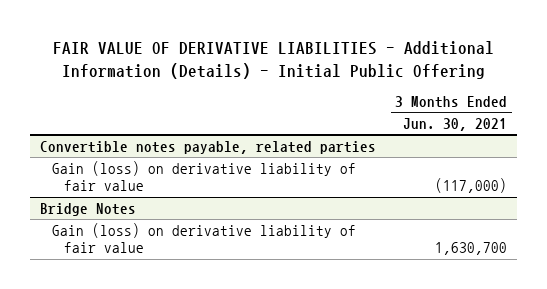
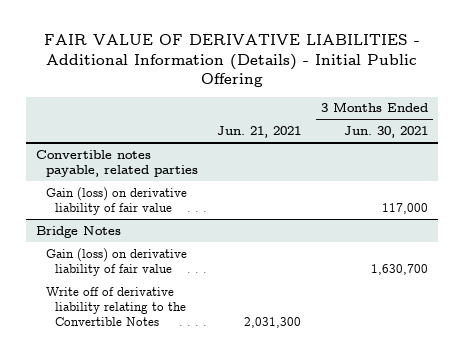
none -> [217,126,302,139] Jun. 21, 2021
[435,178,508,194] (117,000) -> [382,202,429,214] 117,000
none -> [45,286,187,327] Write off of derivative liability relating to the Convertible Notes

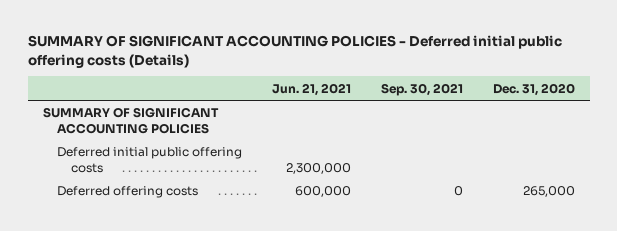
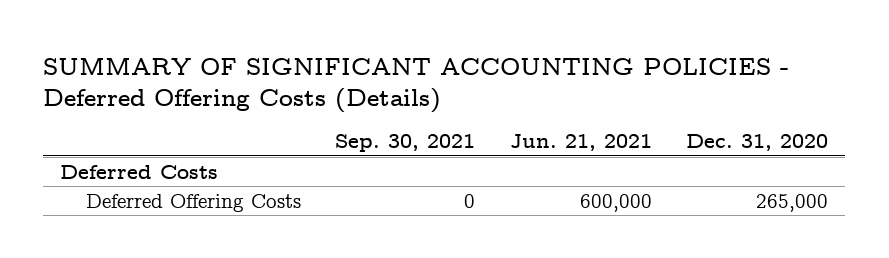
[27,35,562,68] SUMMARY OF SIGNIFICANT ACCOUNTING POLICIES - Deferred initial public offering costs (Details) -> [43,56,790,114] SUMMARY OF SIGNIFICANT ACCOUNTING POLICIES - Deferred Offering Costs (Details)
[42,107,219,134] SUMMARY OF SIGNIFICANT ACCOUNTING POLICIES -> none
[56,147,242,173] Deferred initial public offering costs -> none
none -> [60,164,219,179] Deferred Costs
[56,186,198,199] Deferred offering costs -> [85,193,301,212] Deferred Offering Costs

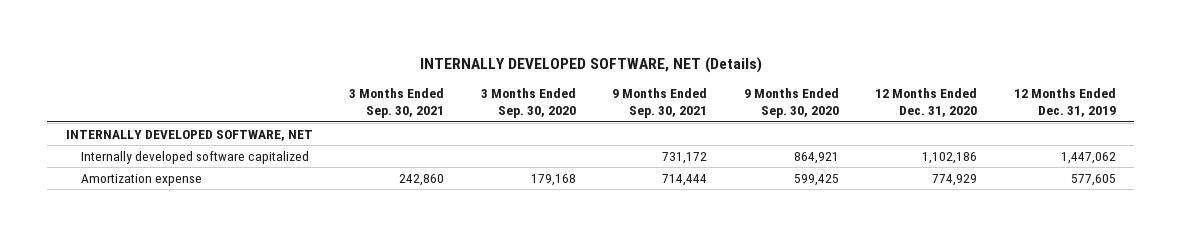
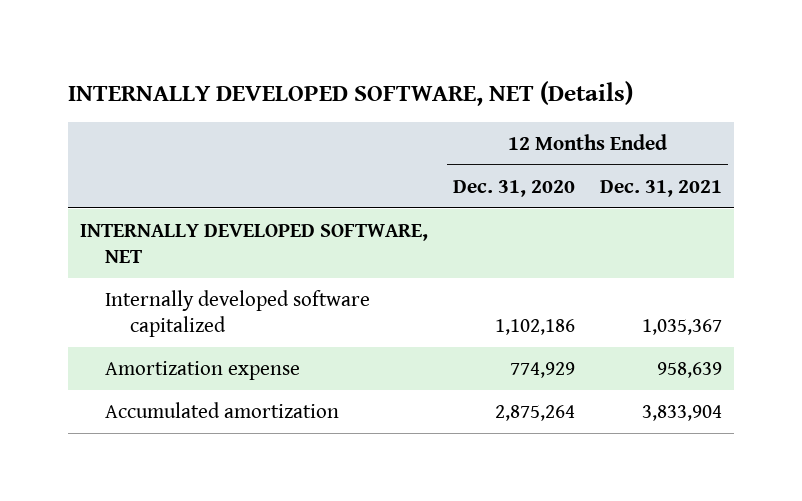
[349,88,445,119] 3 Months Ended Sep. 30, 2021 -> none
[480,88,576,119] 3 Months Ended Sep. 30, 2020 -> none
[612,88,708,119] 9 Months Ended Sep. 30, 2021 -> none
[743,88,839,119] 9 Months Ended Sep. 30, 2020 -> none
[1013,88,1116,118] 12 Months Ended Dec. 31, 2019 -> none
none -> [599,179,722,197] Dec. 31, 2021
none -> [105,402,340,419] Accumulated amortization

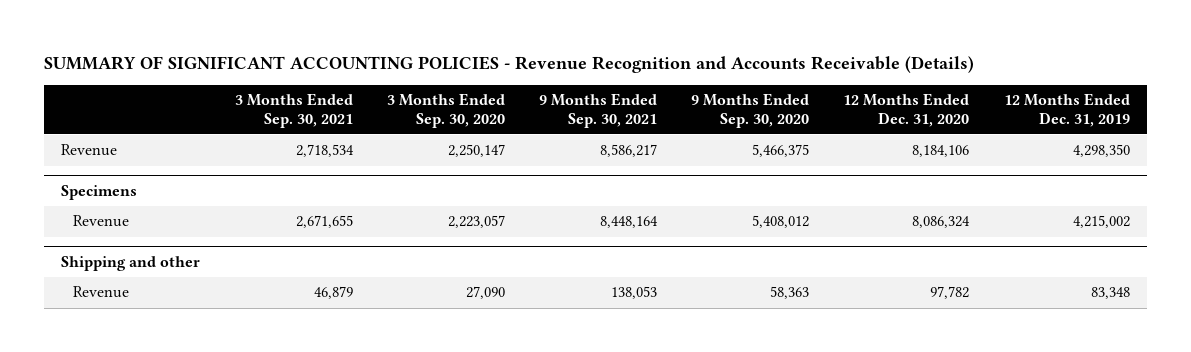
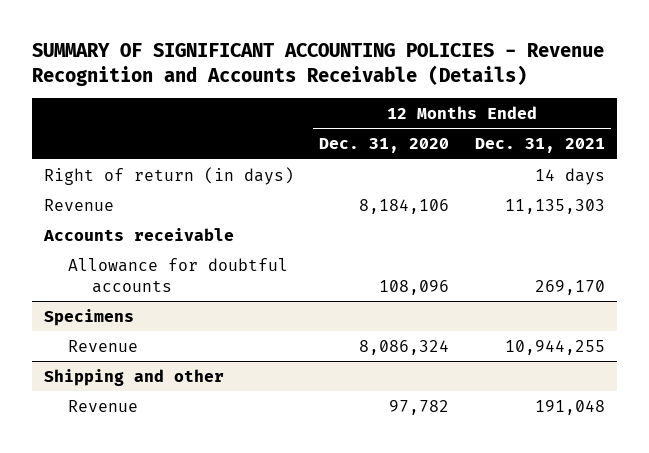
[234,93,353,128] 3 Months Ended Sep. 30, 2021 -> none
[386,93,505,128] 3 Months Ended Sep. 30, 2020 -> none
[539,93,658,128] 9 Months Ended Sep. 30, 2021 -> none
[691,93,810,128] 9 Months Ended Sep. 30, 2020 -> none
[1003,93,1130,127] 12 Months Ended Dec. 31, 2019 -> none
none -> [474,138,605,154] Dec. 31, 2021
none -> [44,166,295,185] Right of return (in days)
none -> [43,227,235,241] Accounts receivable
none -> [68,257,289,293] Allowance for doubtful accounts

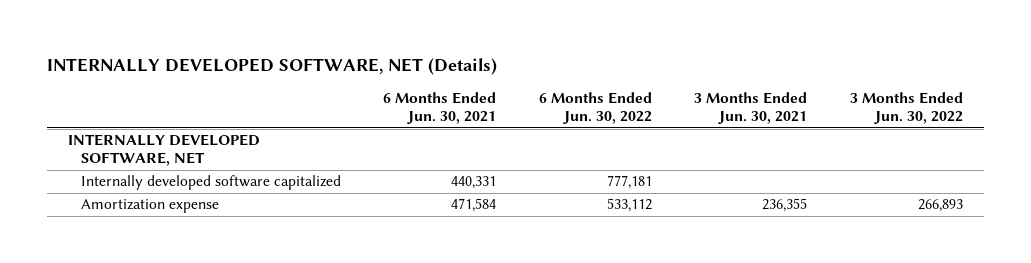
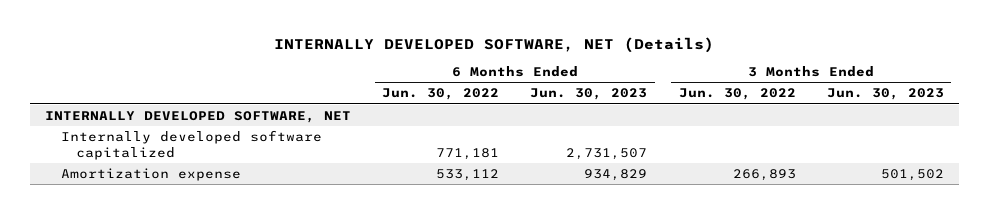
[383,92,497,125] 6 Months Ended Jun. 30, 2021 -> none
[694,92,808,125] 3 Months Ended Jun. 30, 2021 -> none
none -> [530,88,648,101] Jun. 30, 2023
none -> [826,88,944,101] Jun. 30, 2023
[606,175,652,190] 777,181 -> [436,147,500,160] 771,181

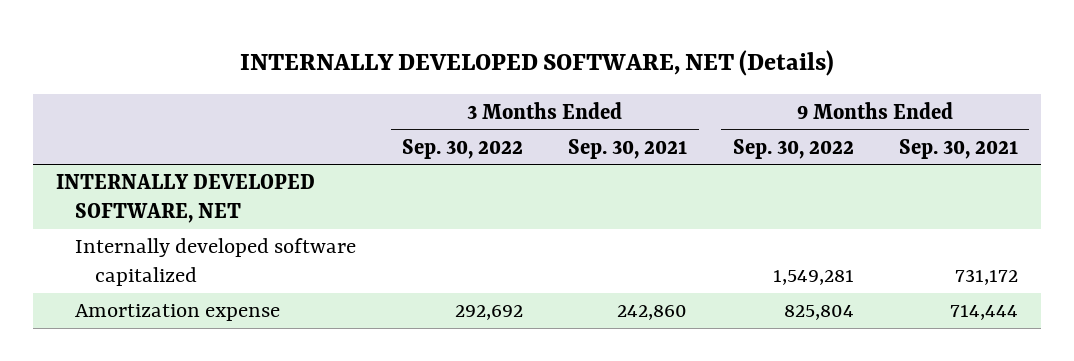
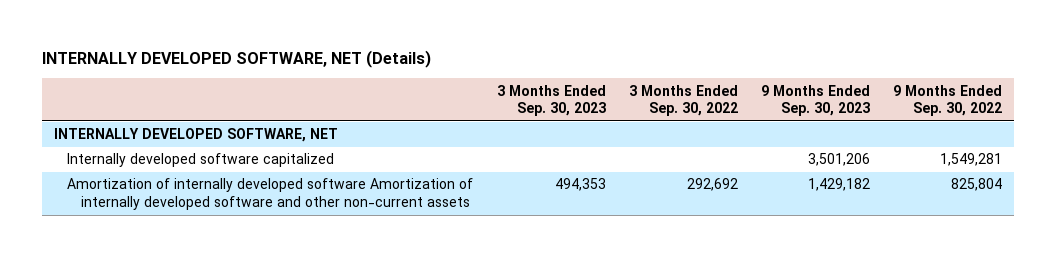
[568,138,688,159] Sep. 30, 2021 -> none
[899,138,1019,159] Sep. 30, 2021 -> none
none -> [496,84,606,117] 3 Months Ended Sep. 30, 2023
none -> [761,84,871,117] 9 Months Ended Sep. 30, 2023
[75,304,281,322] Amortization expense -> [67,178,474,211] Amortization of internally developed software Amortization of internally developed software and other non-current assets

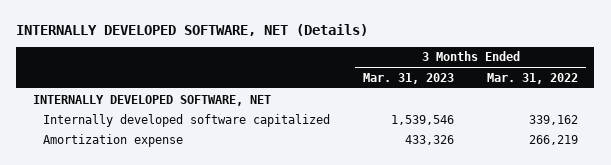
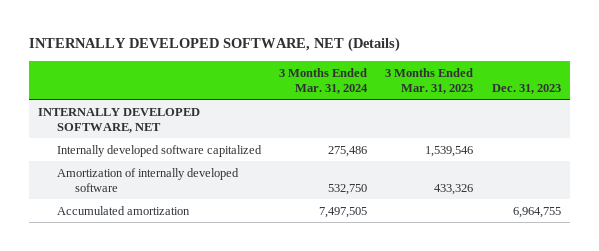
[486,72,578,84] Mar. 31, 2022 -> none
none -> [279,67,369,94] 3 Months Ended Mar. 31, 2024
none -> [491,83,561,94] Dec. 31, 2023
[43,133,184,147] Amortization expense -> [56,167,239,192] Amortization of internally developed software
none -> [56,205,190,215] Accumulated amortization

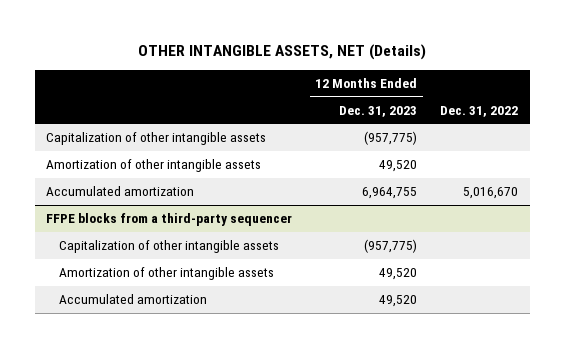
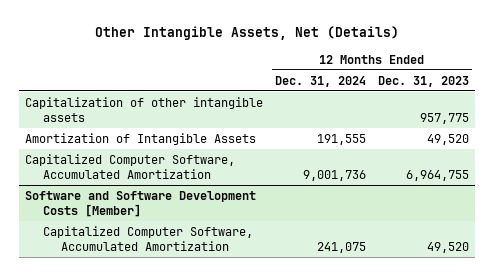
[138,44,427,61] OTHER INTANGIBLE ASSETS, NET (Details) -> [95,26,400,41] Other Intangible Assets, Net (Details)
[440,105,519,117] Dec. 31, 2022 -> none
none -> [275,75,367,87] Dec. 31, 2024
[58,240,279,254] Capitalization of other intangible assets -> none
[58,267,274,281] Amortization of other intangible assets -> none
[364,131,418,146] (957,775) -> [420,112,470,124] 957,775
[46,159,262,173] Amortization of other intangible assets -> [25,132,257,145] Amortization of Intangible Assets
[46,186,195,197] Accumulated amortization -> [25,153,236,179] Capitalized Computer Software, Accumulated Amortization
[46,213,293,227] FFPE blocks from a third-party sequencer -> [25,190,257,217] Software and Software Development Costs [Member]
[58,294,207,305] Accumulated amortization -> [43,225,254,251] Capitalized Computer Software, Accumulated Amortization

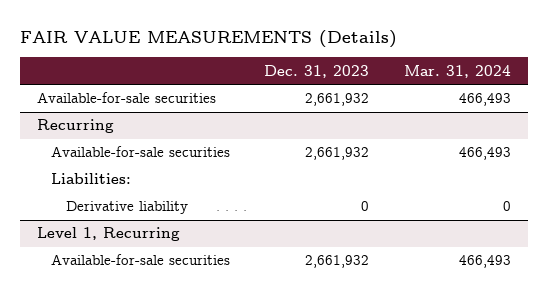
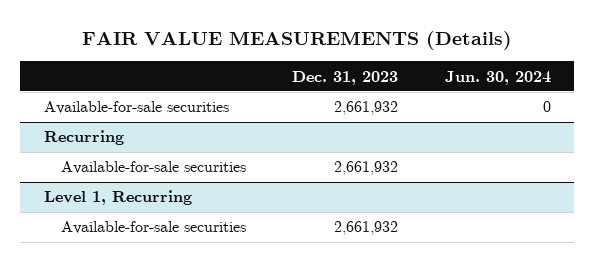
[403,64,511,78] Mar. 31, 2024 -> none
none -> [444,70,551,85] Jun. 30, 2024
[51,173,132,185] Liabilities: -> none
[65,201,188,215] Derivative liability -> none

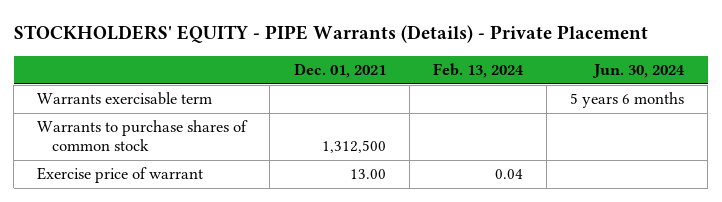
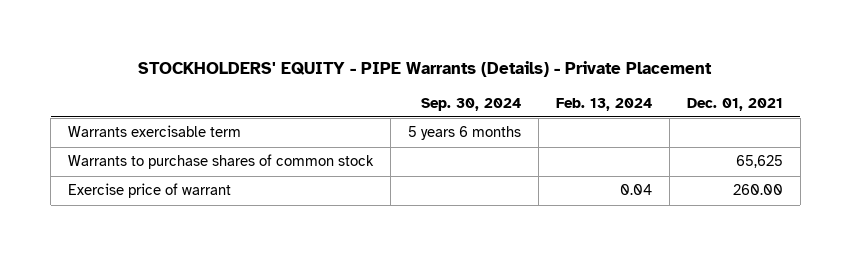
[592,64,686,79] Jun. 30, 2024 -> none
none -> [420,97,521,111] Sep. 30, 2024
[321,140,386,154] 1,312,500 -> [735,155,783,169] 65,625
[349,169,386,180] 13.00 -> [732,184,783,196] 260.00

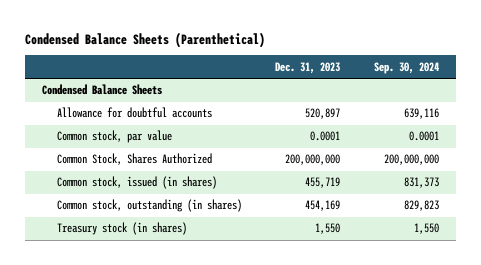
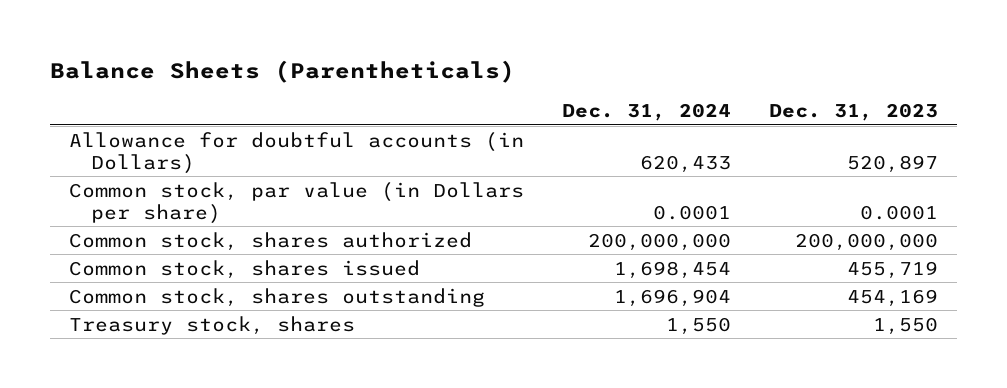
[25,31,266,48] Condensed Balance Sheets (Parenthetical) -> [49,60,515,84] Balance Sheets (Parentheticals)
[374,61,440,74] Sep. 30, 2024 -> none
none -> [561,103,731,122] Dec. 31, 2024
[42,84,163,96] Condensed Balance Sheets -> none
[56,107,212,119] Allowance for doubtful accounts -> [68,131,524,174] Allowance for doubtful accounts (in Dollars)
[56,130,172,144] Common stock, par value -> [68,181,524,224] Common stock, par value (in Dollars per share)
[56,153,212,166] Common Stock, Shares Authorized -> [68,231,472,251] Common stock, shares authorized
[56,176,217,190] Common stock, issued (in shares) -> [68,259,420,279] Common stock, shares issued
[56,199,242,213] Common stock, outstanding (in shares) -> [68,287,485,307] Common stock, shares outstanding
[56,222,187,236] Treasury stock (in shares) -> [68,315,355,335] Treasury stock, shares

